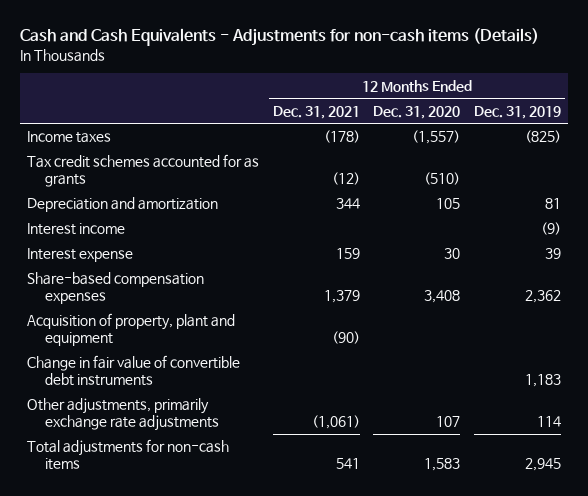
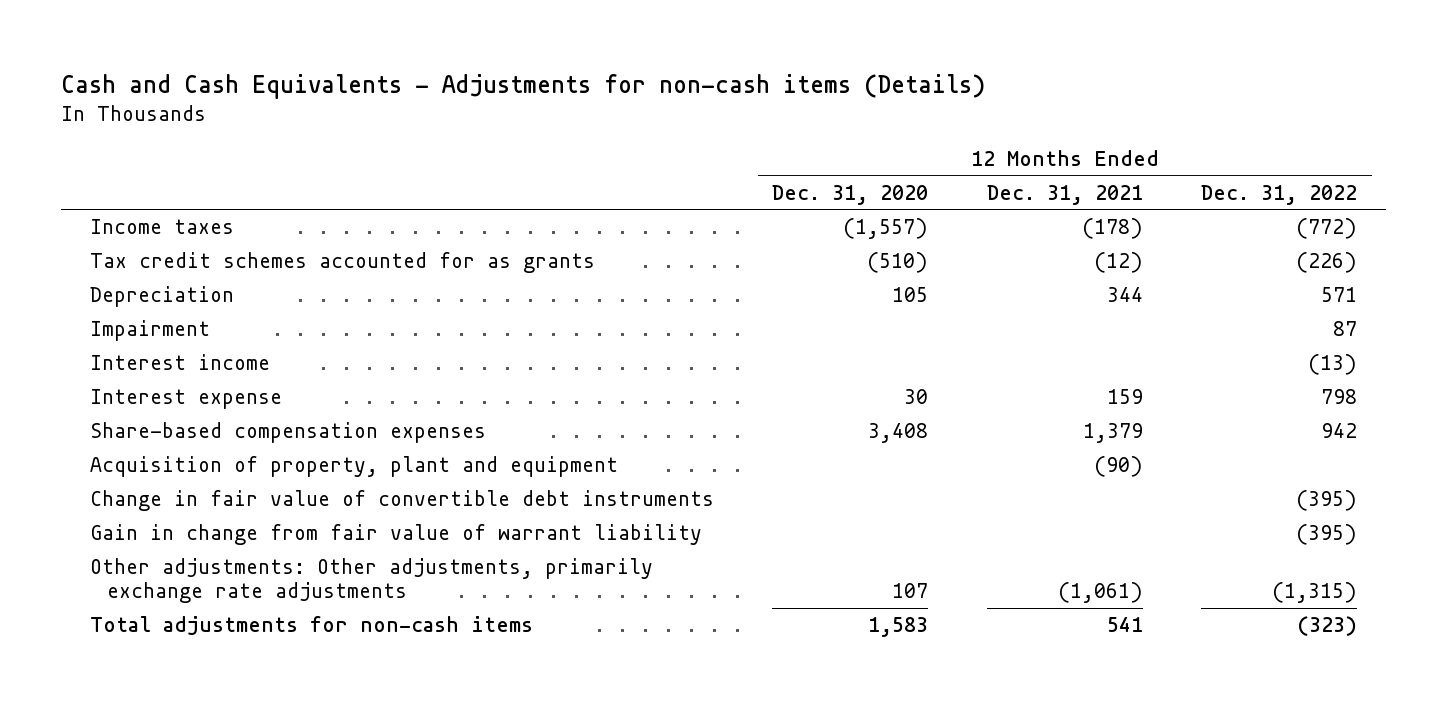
[474,105,562,119] Dec. 31, 2019 -> none
none -> [1201,184,1358,205] Dec. 31, 2022
[26,197,218,213] Depreciation and amortization -> [89,286,234,308] Depreciation
none -> [89,320,210,342] Impairment
none -> [89,524,702,546] Gain in change from fair value of warrant liability
[26,398,219,432] Other adjustments, primarily exchange rate adjustments -> [89,558,653,604] Other adjustments: Other adjustments, primarily exchange rate adjustments

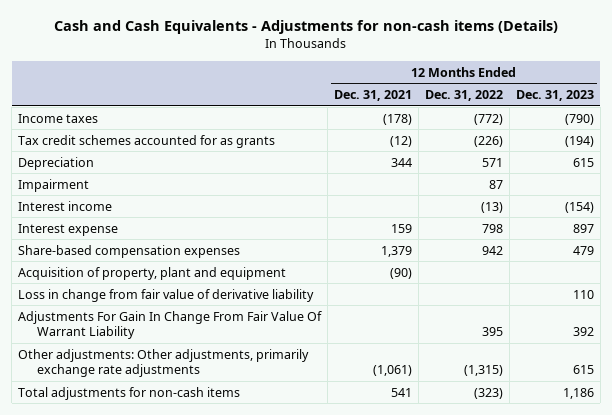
[772,184,929,205] Dec. 31, 2020 -> none
none -> [515,89,594,101] Dec. 31, 2023
[89,490,714,512] Change in fair value of convertible debt instruments -> none
none -> [17,288,314,302] Loss in change from fair value of derivative liability
[89,524,702,546] Gain in change from fair value of warrant liability -> [17,310,322,340] Adjustments For Gain In Change From Fair Value Of Warrant Liability
[1296,524,1358,546] (395) -> [481,327,503,337] 395

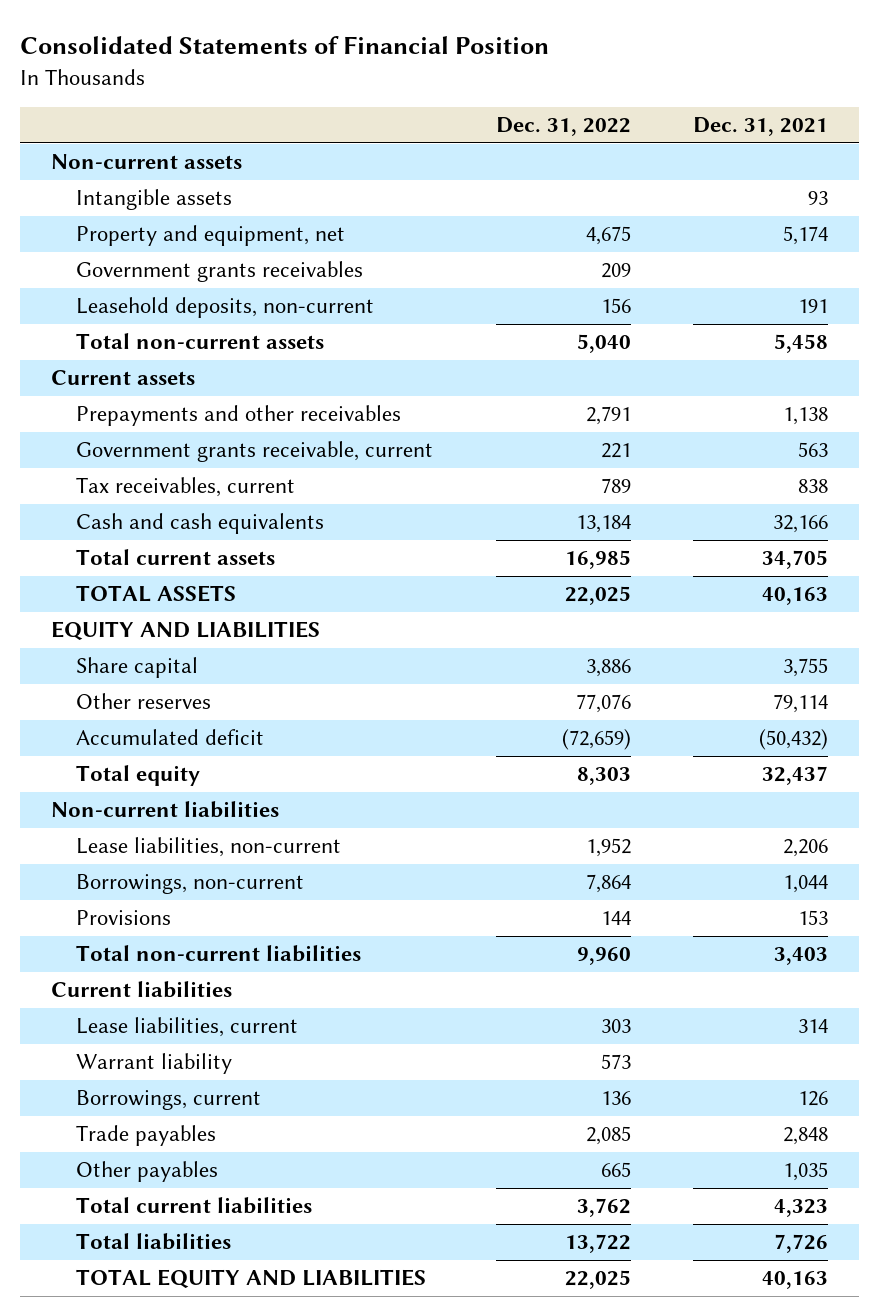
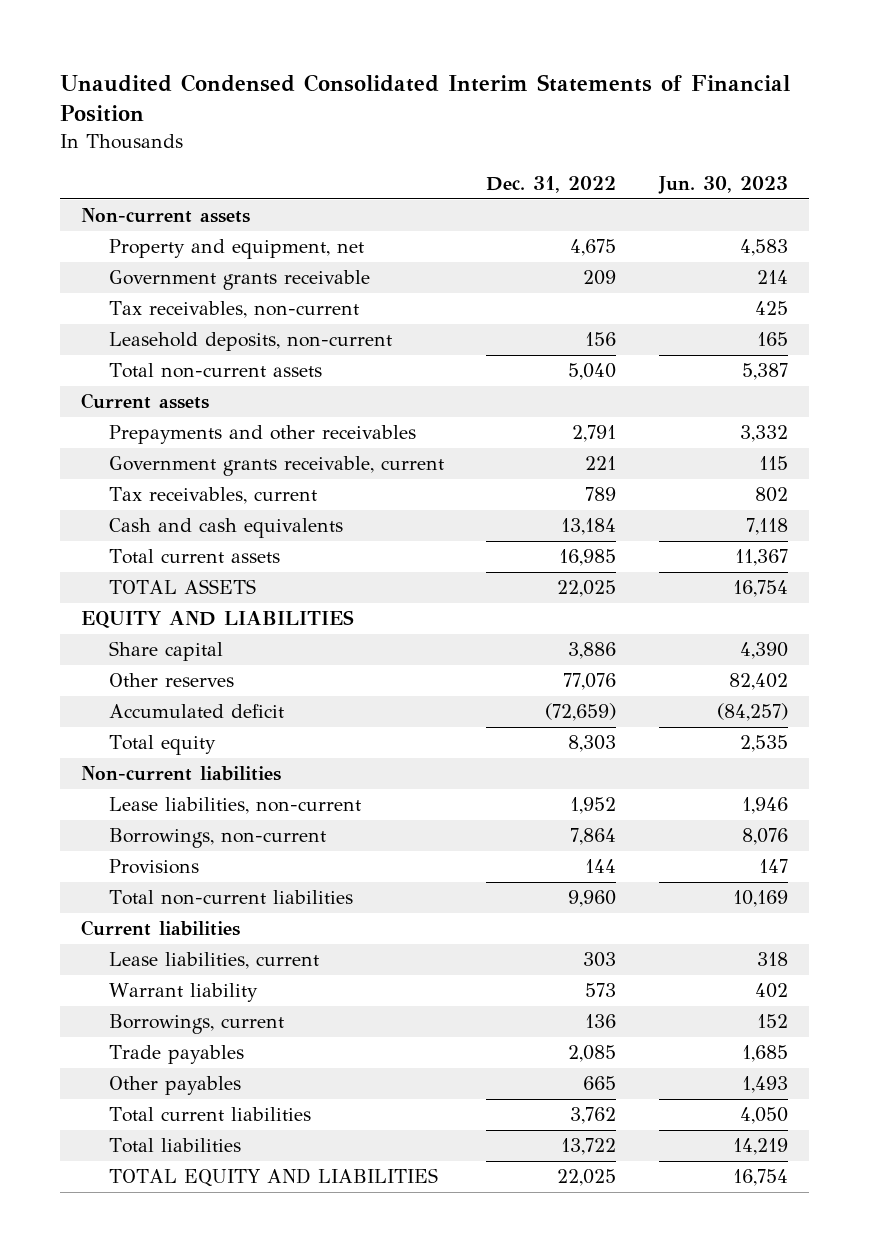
[19,36,549,55] Consolidated Statements of Financial Position -> [60,73,791,123] Unaudited Condensed Consolidated Interim Statements of Financial Position
[693,116,829,136] Dec. 31, 2021 -> none
none -> [658,175,789,194] Jun. 30, 2023
[75,189,232,211] Intangible assets -> none
[75,261,363,283] Government grants receivables -> [108,270,370,291] Government grants receivable
none -> [108,301,359,319] Tax receivables, non-current

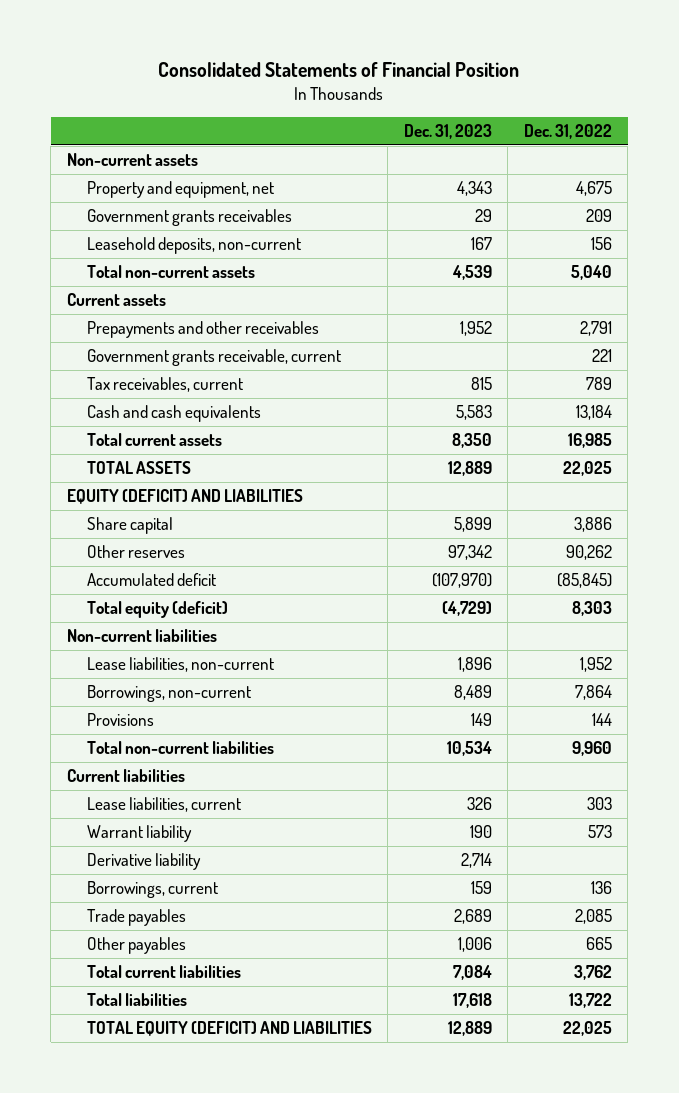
[60,73,791,123] Unaudited Condensed Consolidated Interim Statements of Financial Position -> [158,61,520,77] Consolidated Statements of Financial Position
[658,175,789,194] Jun. 30, 2023 -> none
none -> [403,123,492,139] Dec. 31, 2023
[108,301,359,319] Tax receivables, non-current -> none
[108,270,370,291] Government grants receivable -> [86,209,292,227] Government grants receivables
[81,610,355,629] EQUITY AND LIABILITIES -> [66,489,303,505] EQUITY (DEFICIT) AND LIABILITIES
[563,673,617,691] 77,076 -> [565,545,612,561] 90,262
[545,703,617,722] (72,659) -> [556,573,612,589] (85,845)
[108,735,216,756] Total equity -> [86,601,228,619] Total equity (deficit)
none -> [86,853,201,871] Derivative liability
[108,1168,438,1188] TOTAL EQUITY AND LIABILITIES -> [86,1021,372,1037] TOTAL EQUITY (DEFICIT) AND LIABILITIES

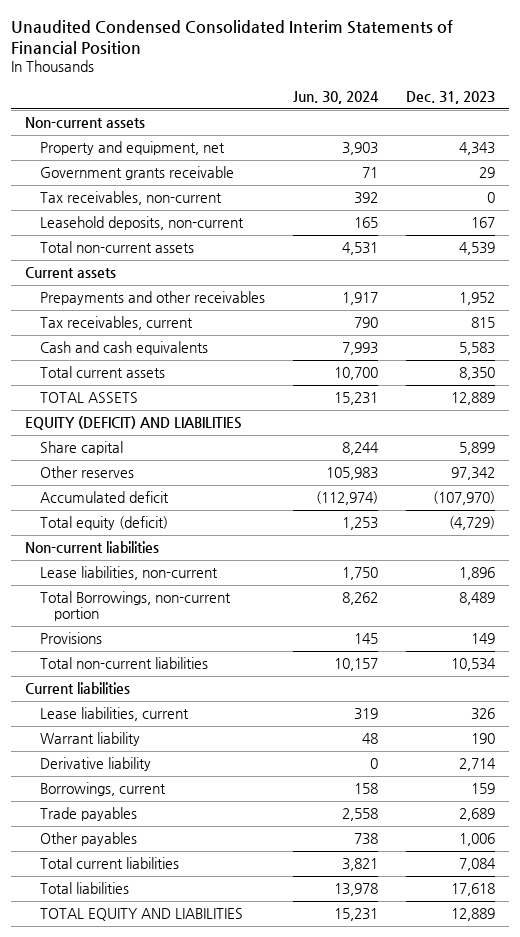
[158,61,520,77] Consolidated Statements of Financial Position -> [11,19,454,55] Unaudited Condensed Consolidated Interim Statements of Financial Position
[523,123,612,139] Dec. 31, 2022 -> none
none -> [292,91,379,105] Jun. 30, 2024
[86,209,292,227] Government grants receivables -> [39,166,234,181] Government grants receivable
none -> [39,191,222,206] Tax receivables, non-current
[86,349,341,367] Government grants receivable, current -> none
[86,685,251,703] Borrowings, non-current -> [39,591,231,622] Total Borrowings, non-current portion
[86,1021,372,1037] TOTAL EQUITY (DEFICIT) AND LIABILITIES -> [39,908,243,922] TOTAL EQUITY AND LIABILITIES

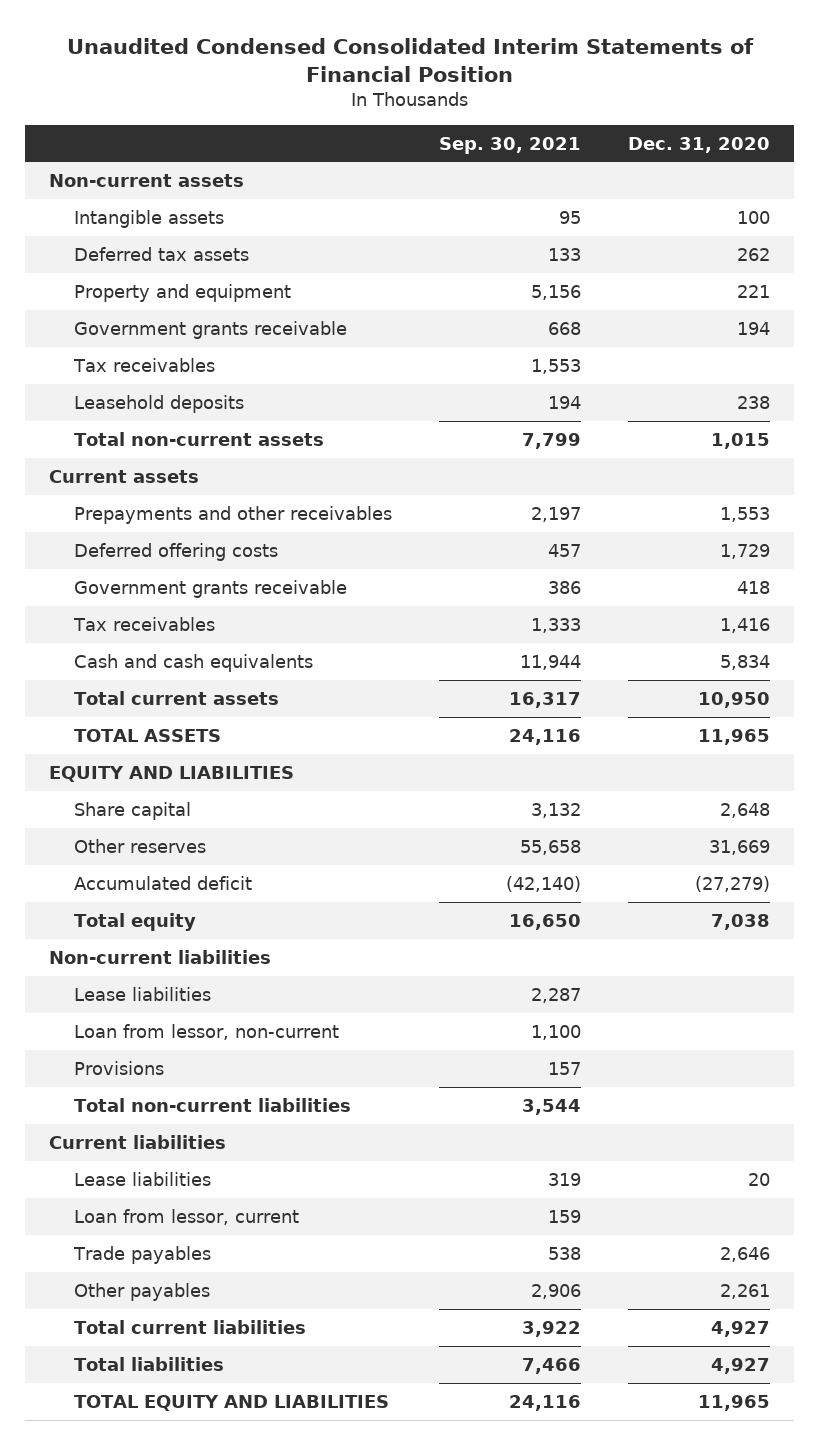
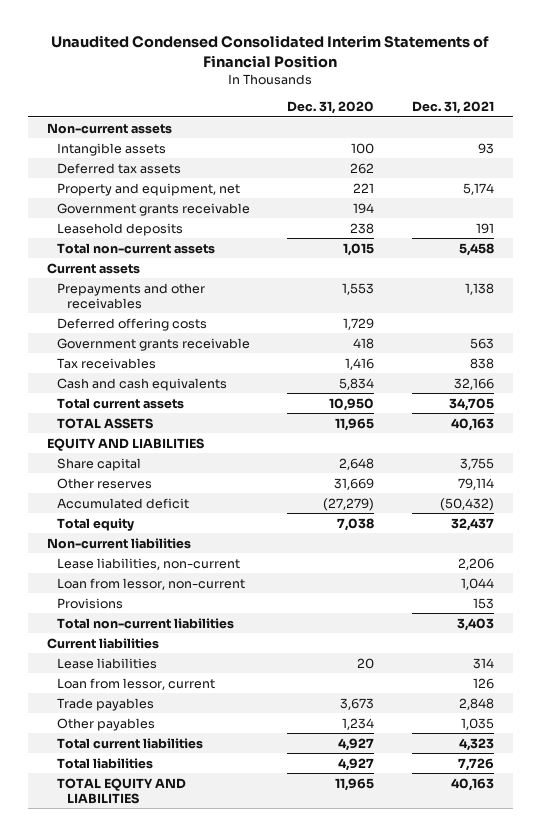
[439,136,582,154] Sep. 30, 2021 -> none
none -> [411,101,494,115] Dec. 31, 2021
[73,284,291,303] Property and equipment -> [56,182,240,196] Property and equipment, net
[72,358,215,373] Tax receivables -> none
[73,987,211,1002] Lease liabilities -> [56,557,240,570] Lease liabilities, non-current
[720,1247,771,1263] 2,646 -> [340,697,375,710] 3,673
[720,1284,771,1300] 2,261 -> [342,717,375,730] 1,234

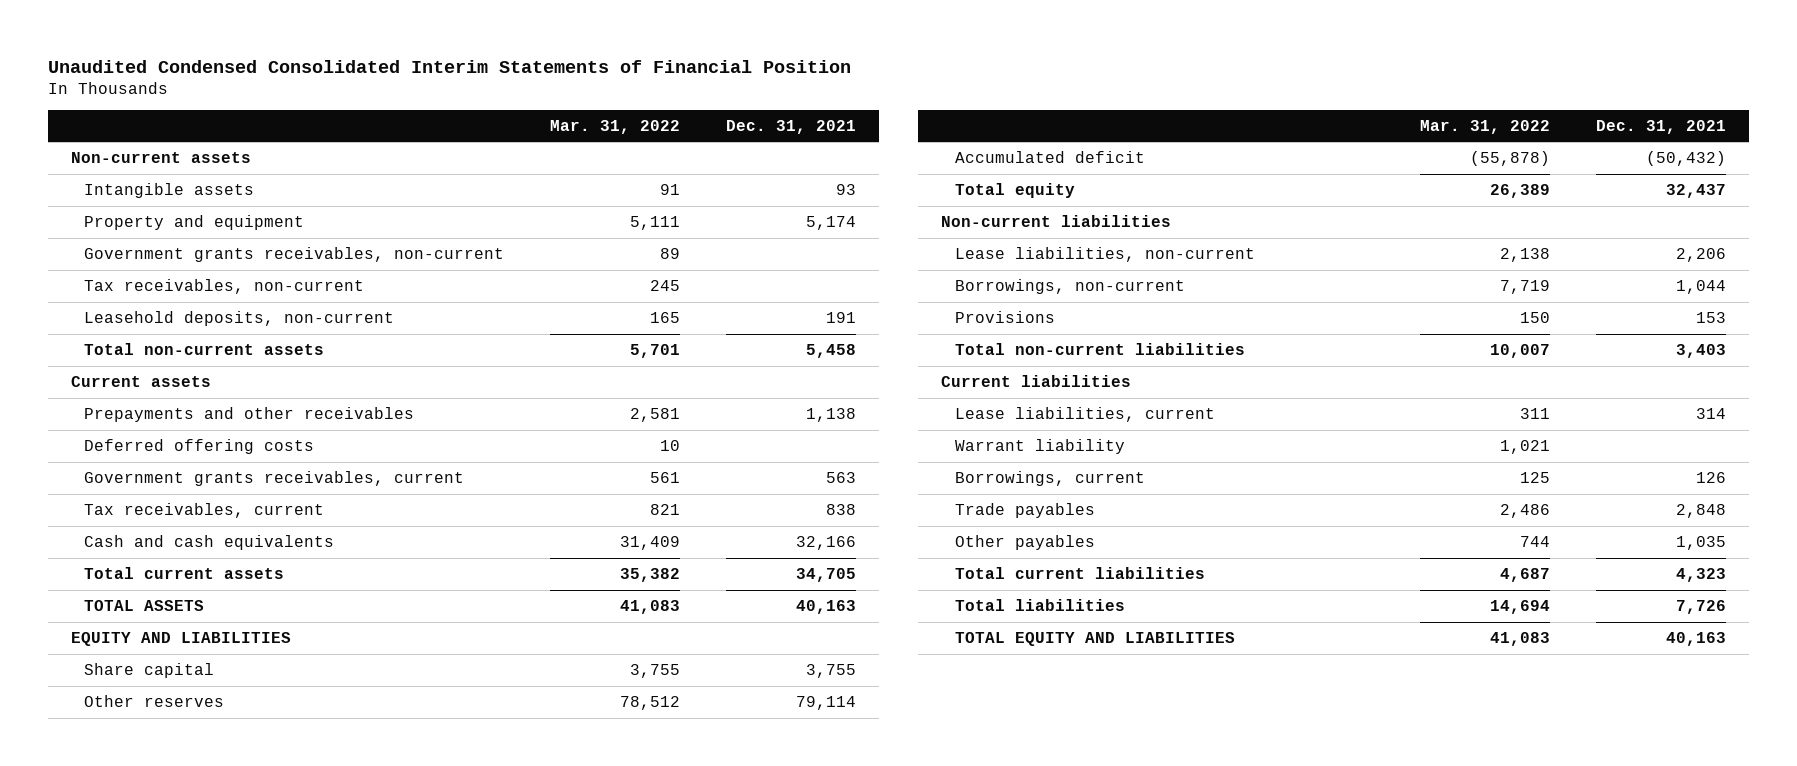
[287,101,375,115] Dec. 31, 2020 -> none
none -> [549,119,680,134] Mar. 31, 2022
[56,162,181,174] Deferred tax assets -> none
[56,182,240,196] Property and equipment, net -> [84,215,305,231] Property and equipment
[56,202,250,216] Government grants receivable -> [84,247,505,263] Government grants receivables, non-current
none -> [84,279,365,295] Tax receivables, non-current
[56,222,183,236] Leasehold deposits -> [84,311,395,327] Leasehold deposits, non-current
[56,337,250,351] Government grants receivable -> [84,471,465,487] Government grants receivables, current
[56,357,156,369] Tax receivables -> [84,503,325,519] Tax receivables, current
[56,577,245,590] Loan from lessor, non-current -> [954,279,1185,295] Borrowings, non-current
[56,657,157,669] Lease liabilities -> [954,407,1215,423] Lease liabilities, current
none -> [954,439,1125,455] Warrant liability
[56,677,215,690] Loan from lessor, current -> [954,471,1145,487] Borrowings, current

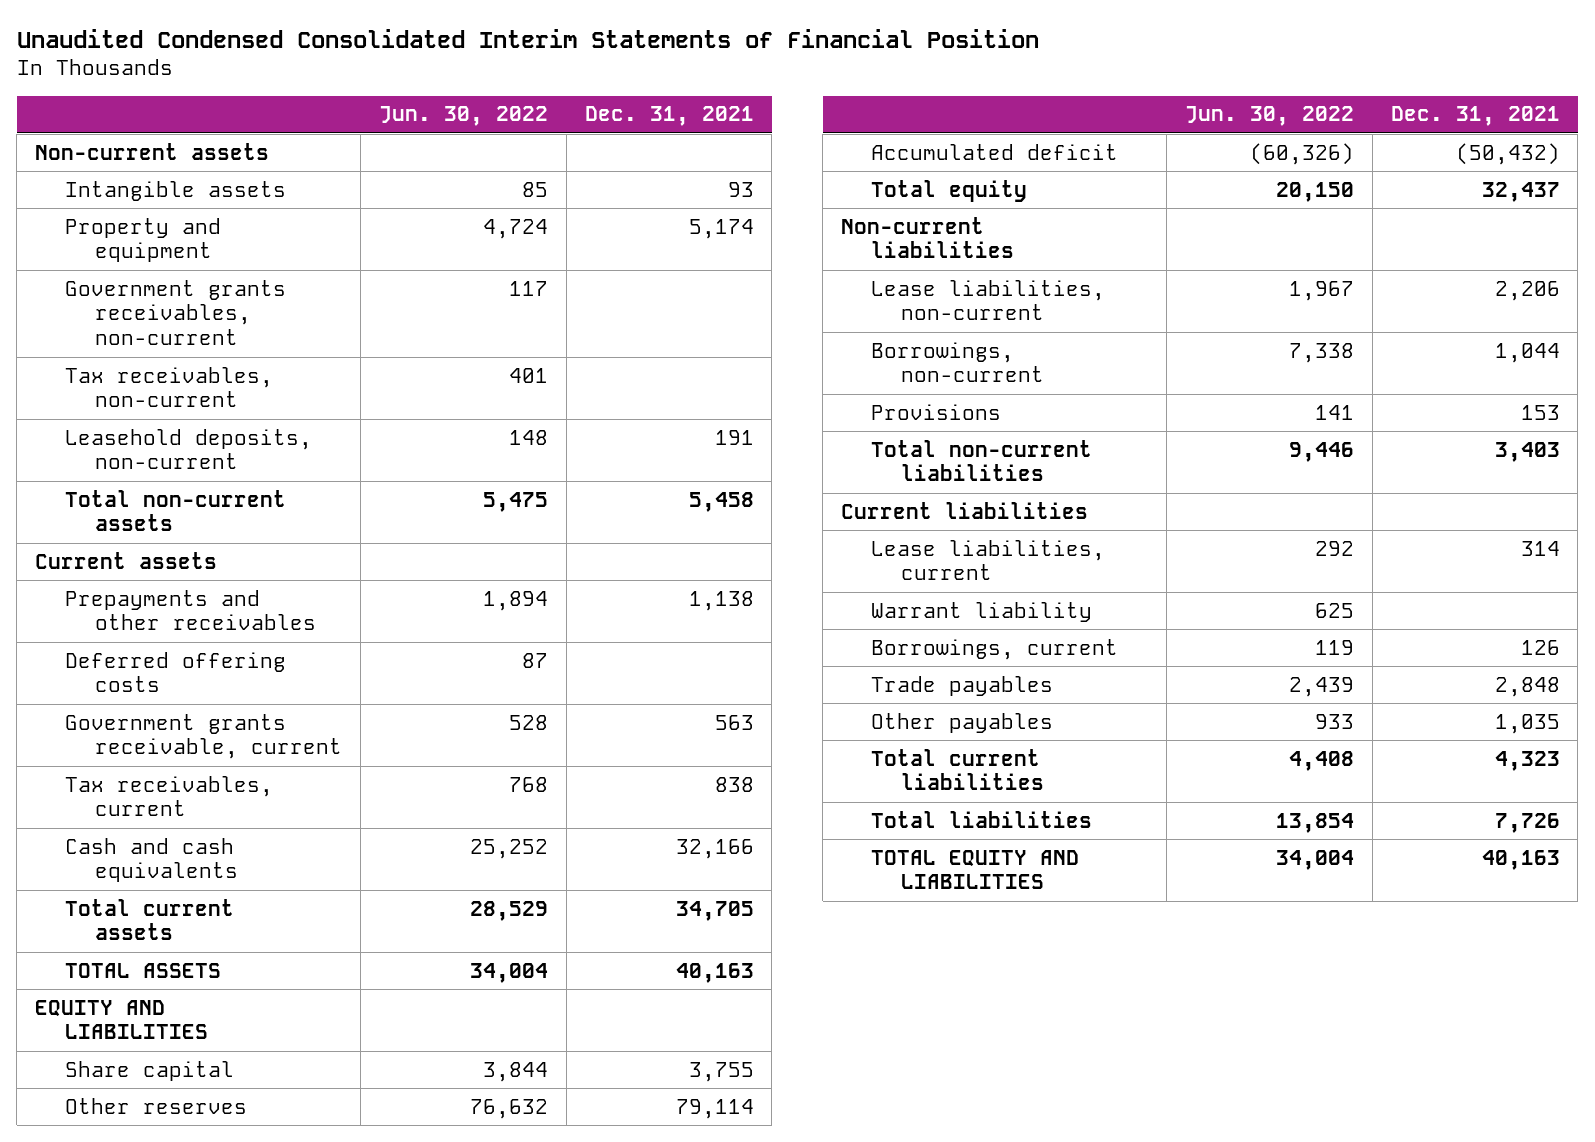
[549,119,680,134] Mar. 31, 2022 -> none
none -> [378,106,548,127] Jun. 30, 2022
[84,471,465,487] Government grants receivables, current -> [65,713,343,760] Government grants receivable, current

